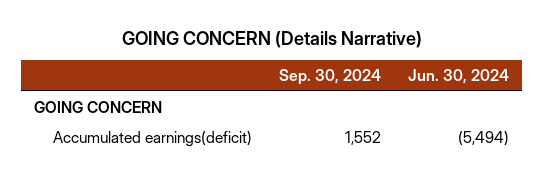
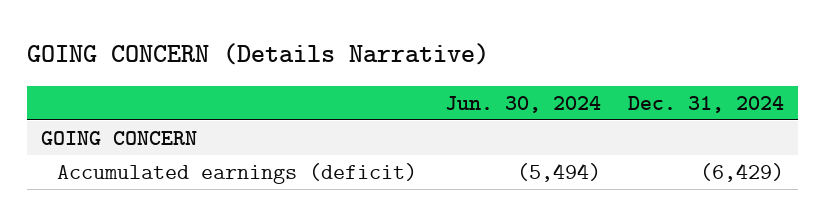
[278,69,381,86] Sep. 30, 2024 -> none
none -> [628,95,785,113] Dec. 31, 2024
[53,130,253,147] Accumulated earnings(deficit) -> [56,163,417,185] Accumulated earnings (deficit)

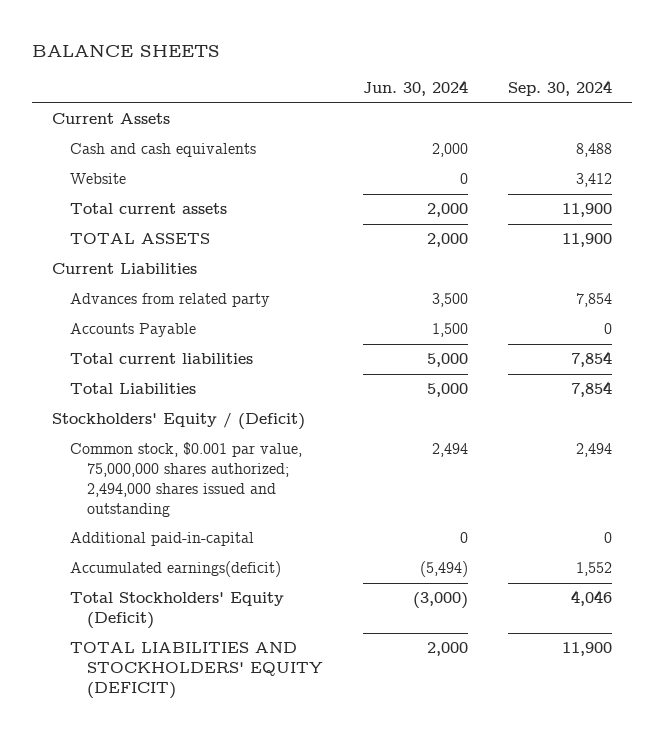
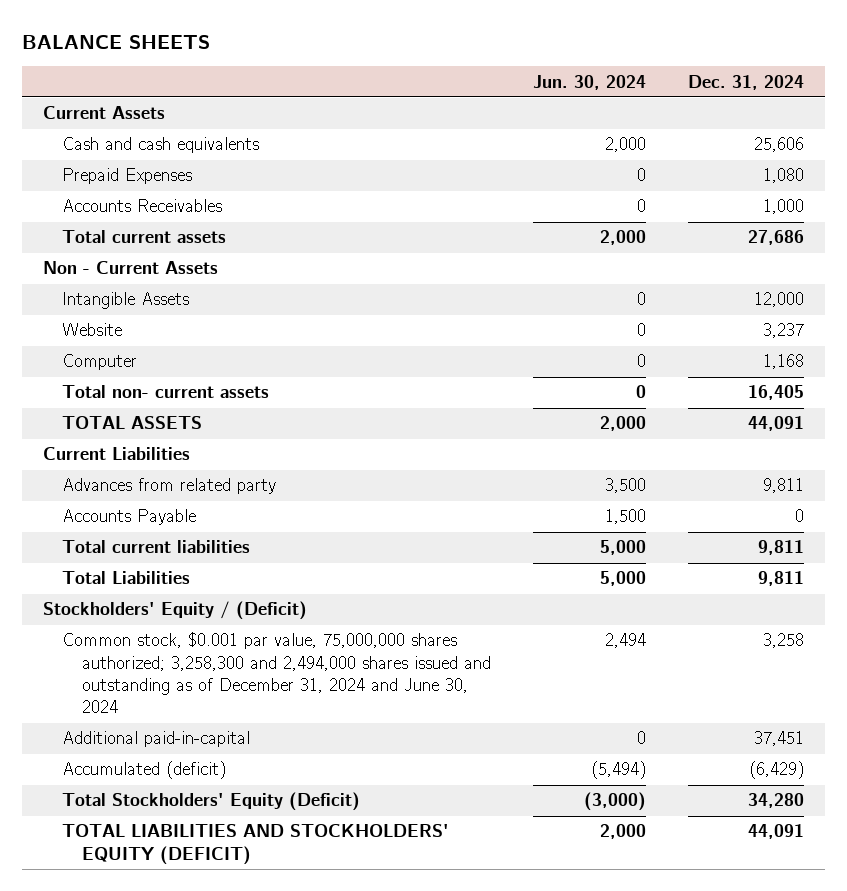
[508,80,613,97] Sep. 30, 2024 -> none
none -> [688,74,805,90] Dec. 31, 2024
none -> [62,168,193,185] Prepaid Expenses
none -> [62,199,223,213] Accounts Receivables
none -> [42,261,218,275] Non - Current Assets
none -> [62,292,190,310] Intangible Assets
[69,173,126,185] Website -> [62,323,123,337] Website
none -> [62,354,138,371] Computer
none -> [62,385,270,399] Total non- current assets
[69,442,302,517] Common stock, $0.001 par value, 75,000,000 shares authorized; 2,494,000 shares issued and outstanding -> [62,632,492,714] Common stock, $0.001 par value, 75,000,000 shares authorized; 3,258,300 and 2,494,000 shares issued and outstanding as of December 31, 2024 and June 30, 2024
[69,561,281,578] Accumulated earnings(deficit) -> [62,761,227,780] Accumulated (deficit)

